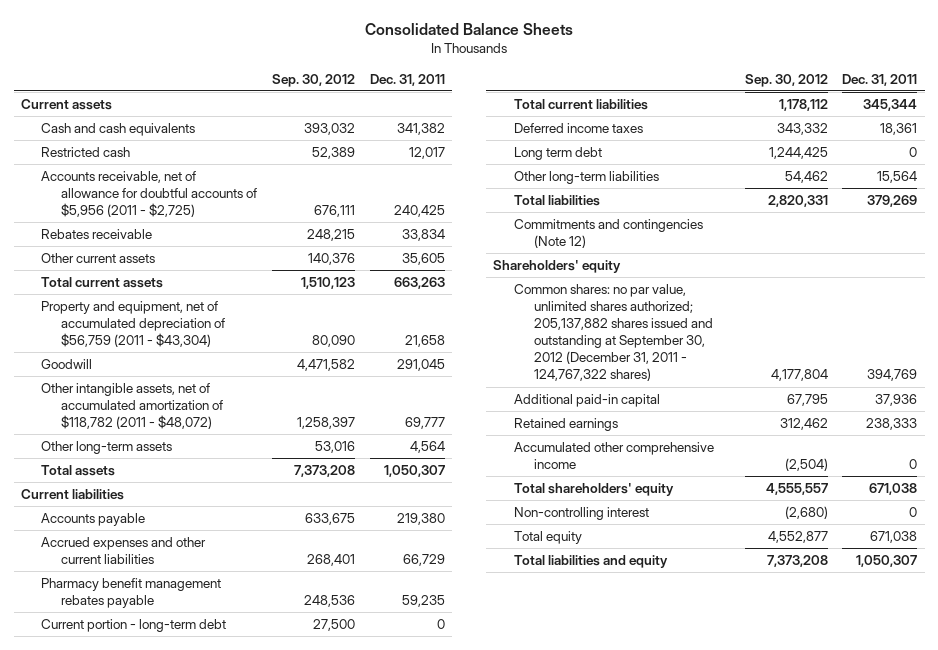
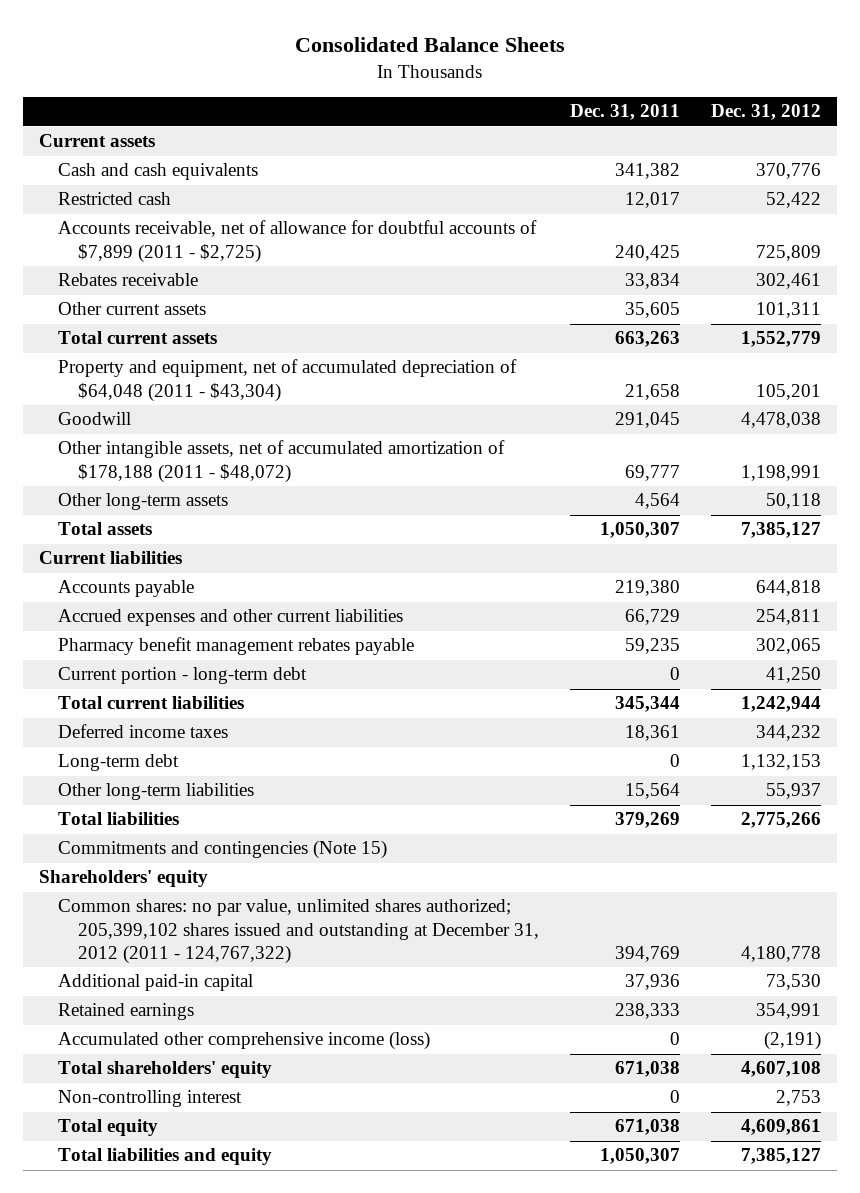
[272,73,356,87] Sep. 30, 2012 -> none
none -> [711,104,822,121] Dec. 31, 2012
[41,171,258,218] Accounts receivable, net of allowance for doubtful accounts of $5,956 (2011 - $2,725) -> [58,220,538,263] Accounts receivable, net of allowance for doubtful accounts of $7,899 (2011 - $2,725)
[41,301,226,348] Property and equipment, net of accumulated depreciation of $56,759 (2011 - $43,304) -> [58,359,518,402] Property and equipment, net of accumulated depreciation of $64,048 (2011 - $43,304)
[41,383,224,430] Other intangible assets, net of accumulated amortization of $118,782 (2011 - $48,072) -> [58,440,506,483] Other intangible assets, net of accumulated amortization of $178,188 (2011 - $48,072)
[513,147,602,161] Long term debt -> [58,754,180,772] Long-term debt
[513,219,703,249] Commitments and contingencies (Note 12) -> [58,840,388,860] Commitments and contingencies (Note 15)
[513,284,713,382] Common shares: no par value, unlimited shares authorized; 205,137,882 shares issued and outstanding at September 30, 2012 (December 31, 2011 - 124,767,322 shares) -> [58,899,539,965] Common shares: no par value, unlimited shares authorized; 205,399,102 shares issued and outstanding at December 31, 2012 (2011 - 124,767,322)
[513,442,714,470] Accumulated other comprehensive income -> [58,1031,431,1051] Accumulated other comprehensive income (loss)

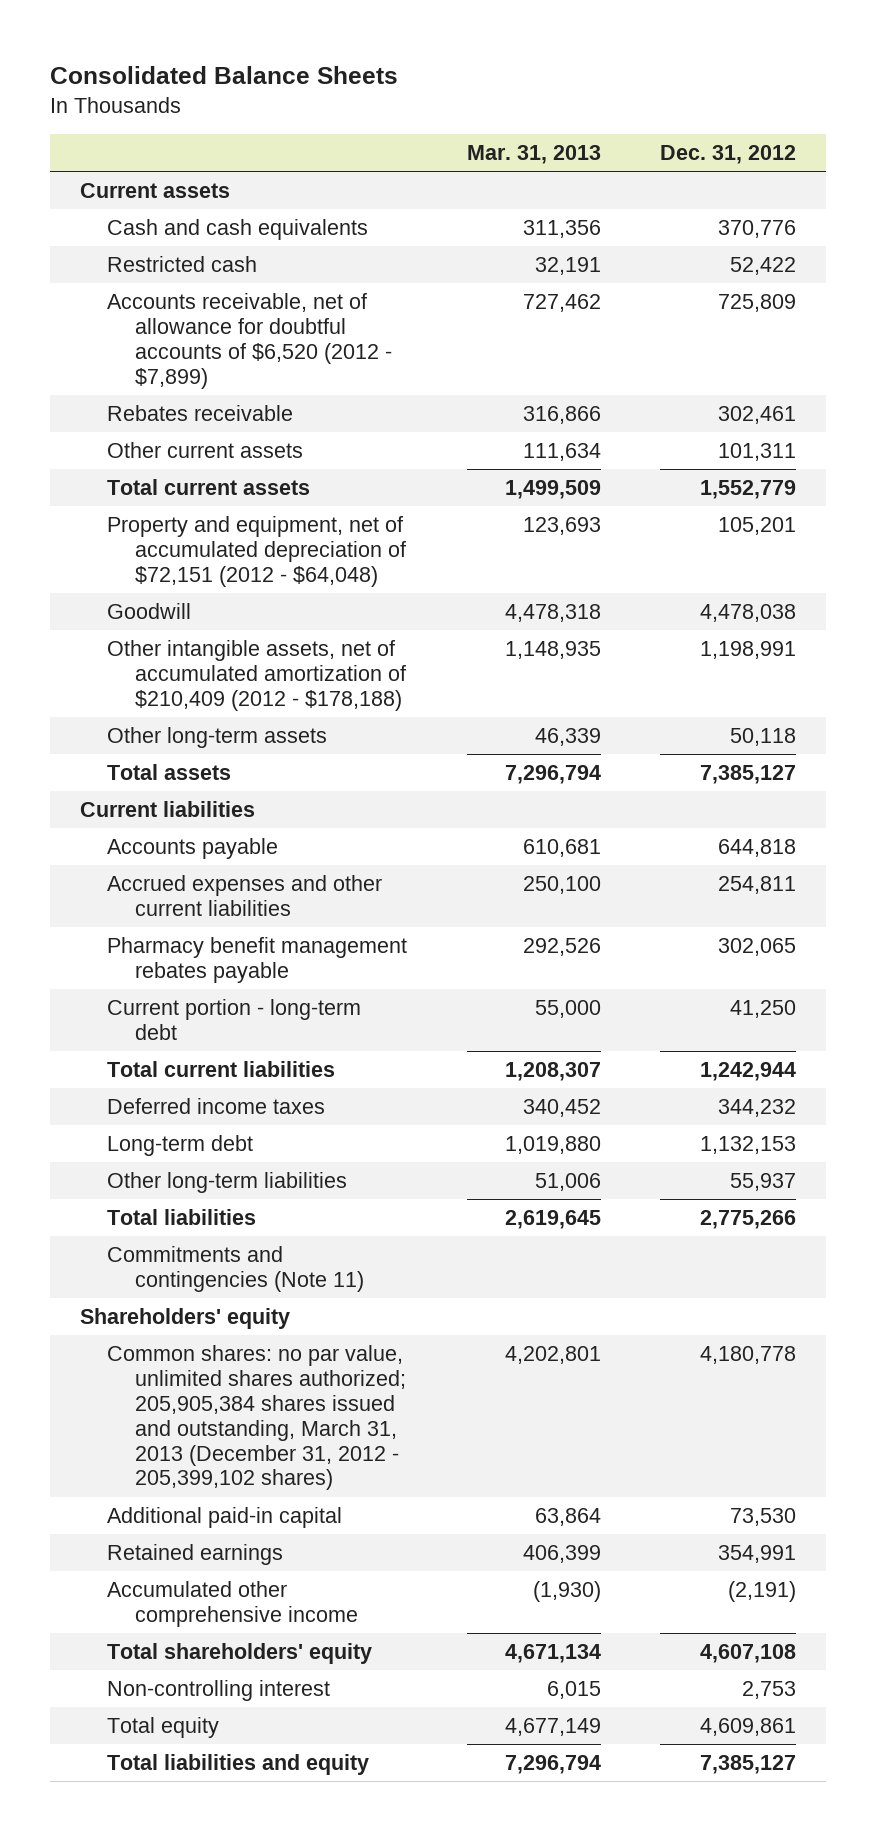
[569,104,680,121] Dec. 31, 2011 -> none
none -> [466,145,601,165] Mar. 31, 2013
[58,220,538,263] Accounts receivable, net of allowance for doubtful accounts of $7,899 (2011 - $2,725) -> [107,293,393,389] Accounts receivable, net of allowance for doubtful accounts of $6,520 (2012 - $7,899)
[58,359,518,402] Property and equipment, net of accumulated depreciation of $64,048 (2011 - $43,304) -> [107,516,407,587] Property and equipment, net of accumulated depreciation of $72,151 (2012 - $64,048)
[58,440,506,483] Other intangible assets, net of accumulated amortization of $178,188 (2011 - $48,072) -> [107,640,407,711] Other intangible assets, net of accumulated amortization of $210,409 (2012 - $178,188)
[58,840,388,860] Commitments and contingencies (Note 15) -> [107,1246,365,1292] Commitments and contingencies (Note 11)
[58,899,539,965] Common shares: no par value, unlimited shares authorized; 205,399,102 shares issued and outstanding at December 31, 2012 (2011 - 124,767,322) -> [107,1345,407,1491] Common shares: no par value, unlimited shares authorized; 205,905,384 shares issued and outstanding, March 31, 2013 (December 31, 2012 - 205,399,102 shares)
[58,1031,431,1051] Accumulated other comprehensive income (loss) -> [107,1581,359,1627] Accumulated other comprehensive income

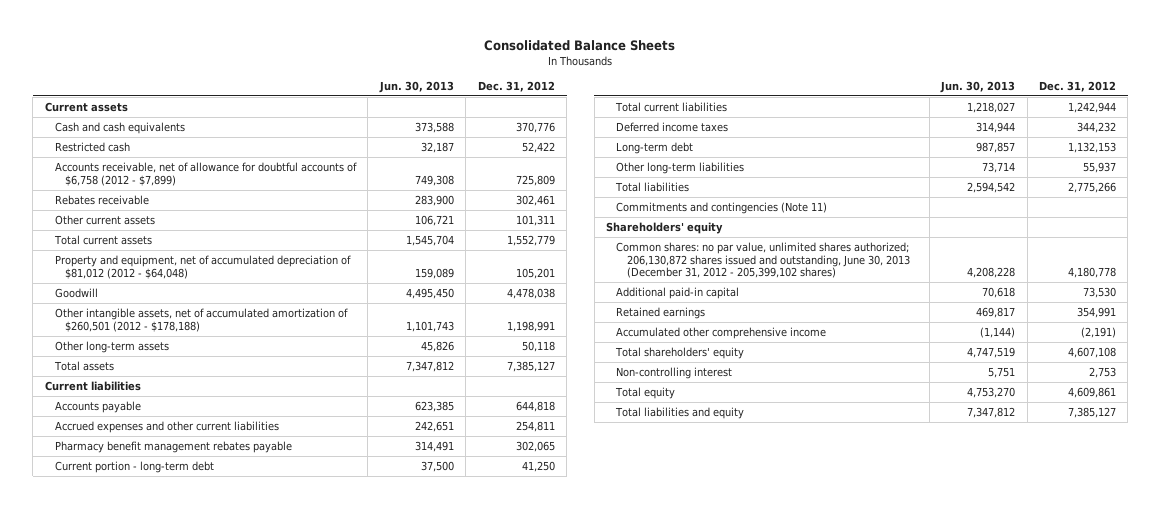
[466,145,601,165] Mar. 31, 2013 -> none
none -> [378,80,454,93] Jun. 30, 2013
[107,293,393,389] Accounts receivable, net of allowance for doubtful accounts of $6,520 (2012 - $7,899) -> [55,162,358,186] Accounts receivable, net of allowance for doubtful accounts of $6,758 (2012 - $7,899)
[107,516,407,587] Property and equipment, net of accumulated depreciation of $72,151 (2012 - $64,048) -> [55,255,352,279] Property and equipment, net of accumulated depreciation of $81,012 (2012 - $64,048)
[107,640,407,711] Other intangible assets, net of accumulated amortization of $210,409 (2012 - $178,188) -> [55,308,349,332] Other intangible assets, net of accumulated amortization of $260,501 (2012 - $178,188)
[107,1345,407,1491] Common shares: no par value, unlimited shares authorized; 205,905,384 shares issued and outstanding, March 31, 2013 (December 31, 2012 - 205,399,102 shares) -> [616,242,910,279] Common shares: no par value, unlimited shares authorized; 206,130,872 shares issued and outstanding, June 30, 2013 (December 31, 2012 - 205,399,102 shares)

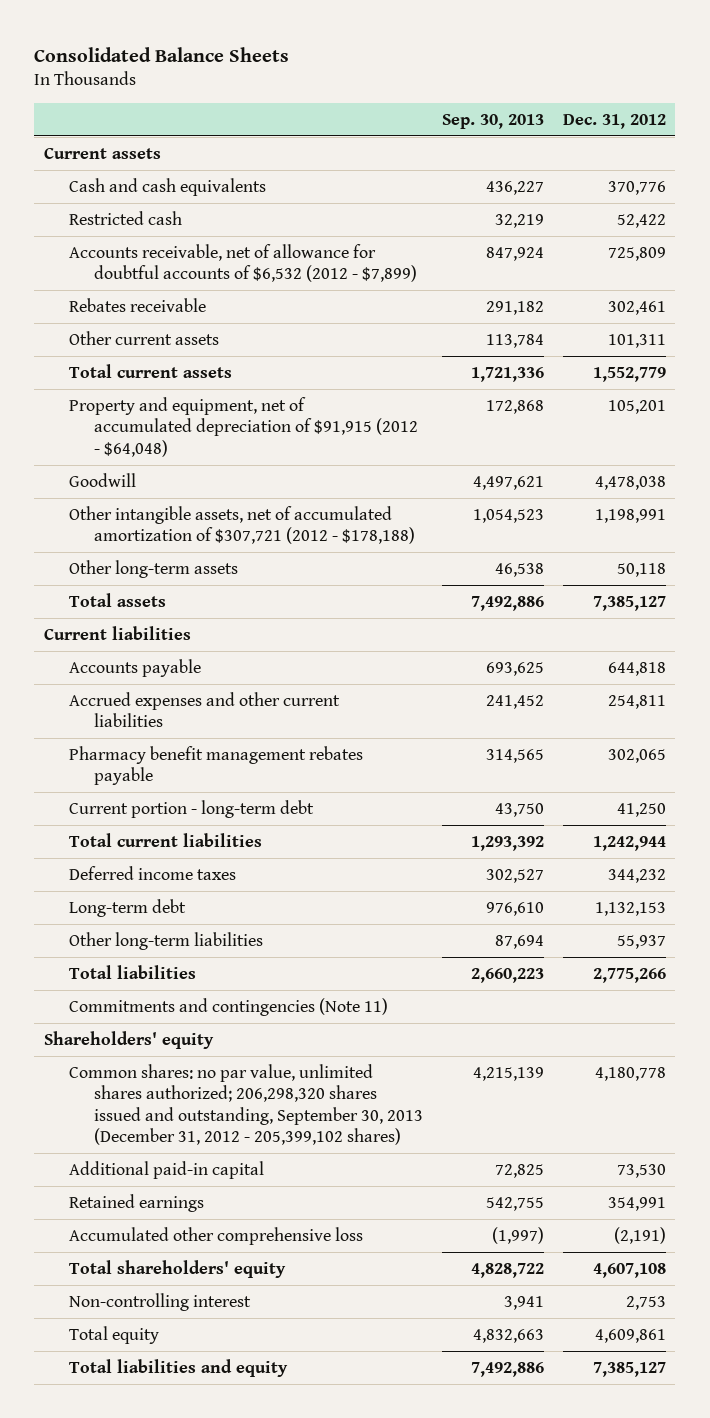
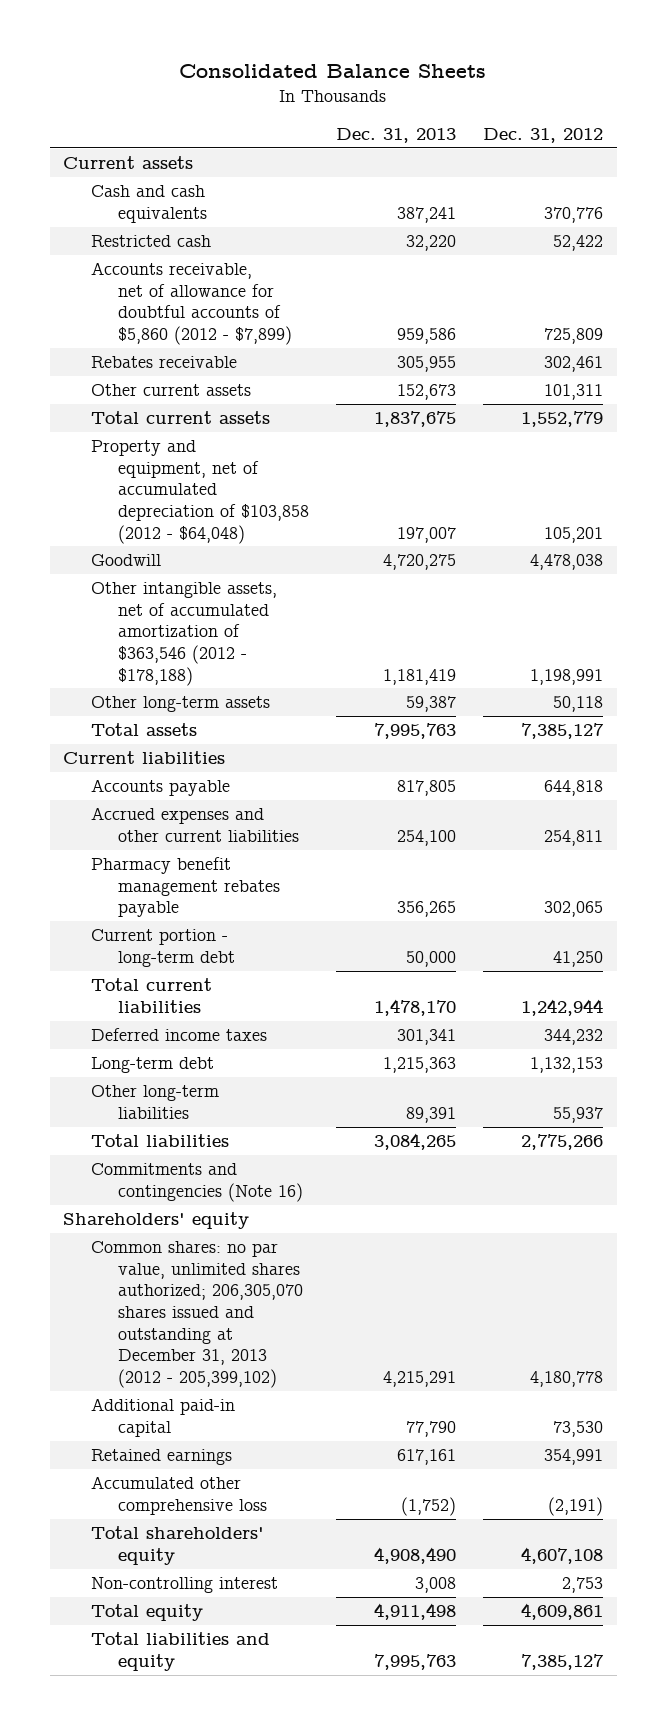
[441,113,544,129] Sep. 30, 2013 -> none
none -> [336,128,457,144] Dec. 31, 2013
[68,243,417,283] Accounts receivable, net of allowance for doubtful accounts of $6,532 (2012 - $7,899) -> [90,262,293,346] Accounts receivable, net of allowance for doubtful accounts of $5,860 (2012 - $7,899)
[68,396,418,457] Property and equipment, net of accumulated depreciation of $91,915 (2012 - $64,048) -> [90,440,310,544] Property and equipment, net of accumulated depreciation of $103,858 (2012 - $64,048)
[68,505,415,545] Other intangible assets, net of accumulated amortization of $307,721 (2012 - $178,188) -> [90,582,277,686] Other intangible assets, net of accumulated amortization of $363,546 (2012 - $178,188)
[68,997,388,1016] Commitments and contingencies (Note 11) -> [90,1163,304,1202] Commitments and contingencies (Note 16)
[68,1063,423,1146] Common shares: no par value, unlimited shares authorized; 206,298,320 shares issued and outstanding, September 30, 2013 (December 31, 2012 - 205,399,102 shares) -> [90,1241,304,1388] Common shares: no par value, unlimited shares authorized; 206,305,070 shares issued and outstanding at December 31, 2013 (2012 - 205,399,102)

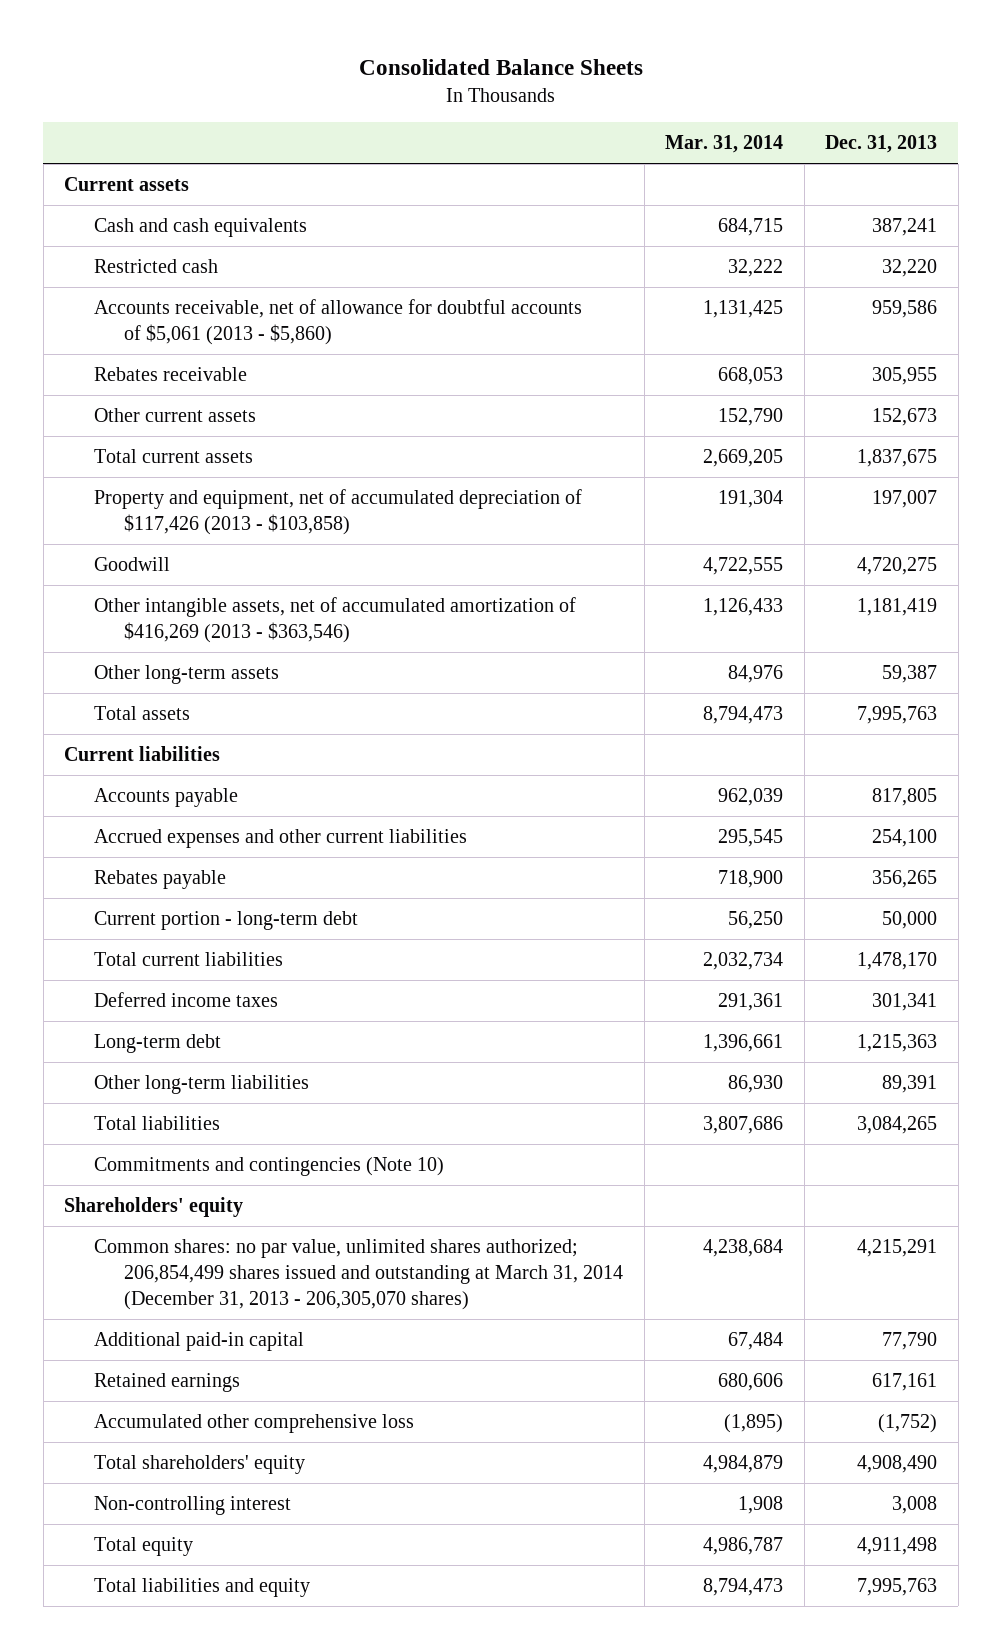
[483,128,604,144] Dec. 31, 2012 -> none
none -> [665,135,784,154] Mar. 31, 2014
[90,262,293,346] Accounts receivable, net of allowance for doubtful accounts of $5,860 (2012 - $7,899) -> [94,299,583,345] Accounts receivable, net of allowance for doubtful accounts of $5,061 (2013 - $5,860)
[90,440,310,544] Property and equipment, net of accumulated depreciation of $103,858 (2012 - $64,048) -> [94,489,583,535] Property and equipment, net of accumulated depreciation of $117,426 (2013 - $103,858)
[90,582,277,686] Other intangible assets, net of accumulated amortization of $363,546 (2012 - $178,188) -> [94,597,577,643] Other intangible assets, net of accumulated amortization of $416,269 (2013 - $363,546)
[90,857,281,918] Pharmacy benefit management rebates payable -> [94,870,227,890] Rebates payable
[90,1163,304,1202] Commitments and contingencies (Note 16) -> [94,1157,445,1177] Commitments and contingencies (Note 10)
[90,1241,304,1388] Common shares: no par value, unlimited shares authorized; 206,305,070 shares issued and outstanding at December 31, 2013 (2012 - 205,399,102) -> [94,1239,624,1310] Common shares: no par value, unlimited shares authorized; 206,854,499 shares issued and outstanding at March 31, 2014 (December 31, 2013 - 206,305,070 shares)

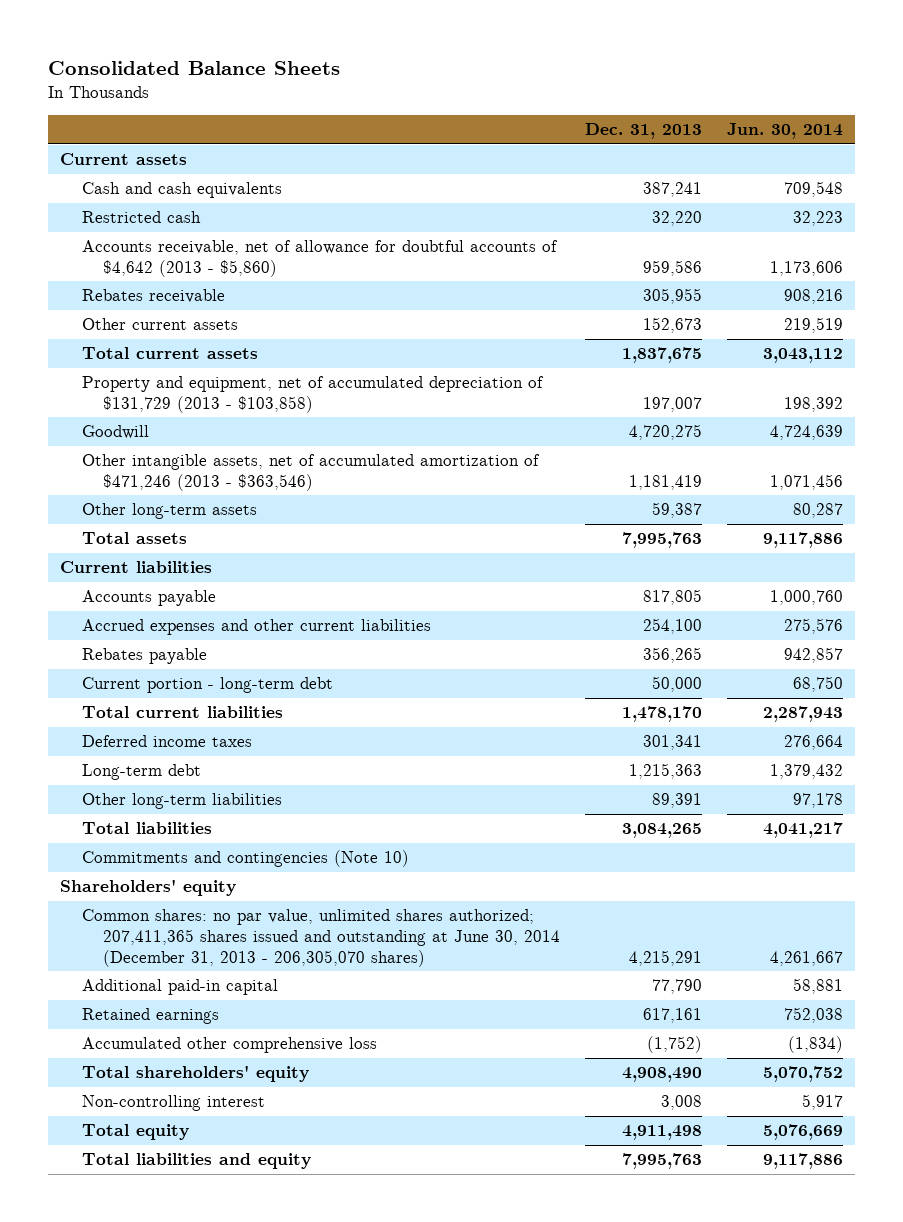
[665,135,784,154] Mar. 31, 2014 -> none
none -> [726,123,843,140] Jun. 30, 2014
[94,299,583,345] Accounts receivable, net of allowance for doubtful accounts of $5,061 (2013 - $5,860) -> [81,240,558,278] Accounts receivable, net of allowance for doubtful accounts of $4,642 (2013 - $5,860)
[94,489,583,535] Property and equipment, net of accumulated depreciation of $117,426 (2013 - $103,858) -> [81,376,544,414] Property and equipment, net of accumulated depreciation of $131,729 (2013 - $103,858)
[94,597,577,643] Other intangible assets, net of accumulated amortization of $416,269 (2013 - $363,546) -> [81,454,540,492] Other intangible assets, net of accumulated amortization of $471,246 (2013 - $363,546)
[94,1239,624,1310] Common shares: no par value, unlimited shares authorized; 206,854,499 shares issued and outstanding at March 31, 2014 (December 31, 2013 - 206,305,070 shares) -> [81,909,561,967] Common shares: no par value, unlimited shares authorized; 207,411,365 shares issued and outstanding at June 30, 2014 (December 31, 2013 - 206,305,070 shares)

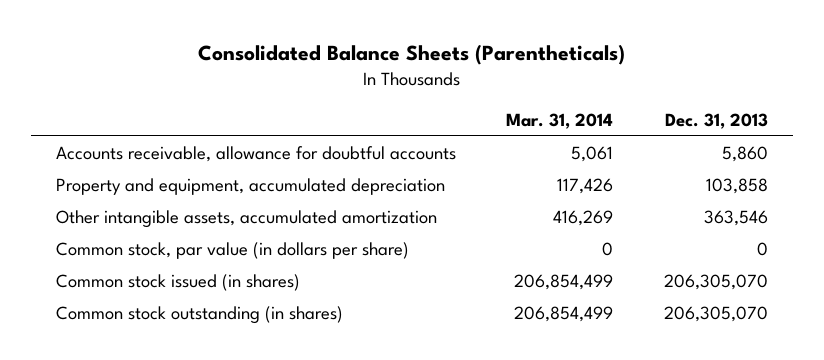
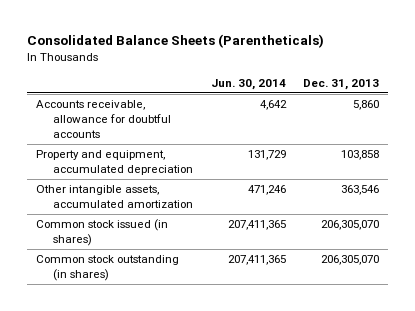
[506,112,614,129] Mar. 31, 2014 -> none
none -> [210,78,286,90] Jun. 30, 2014
[55,242,409,260] Common stock, par value (in dollars per share) -> none

